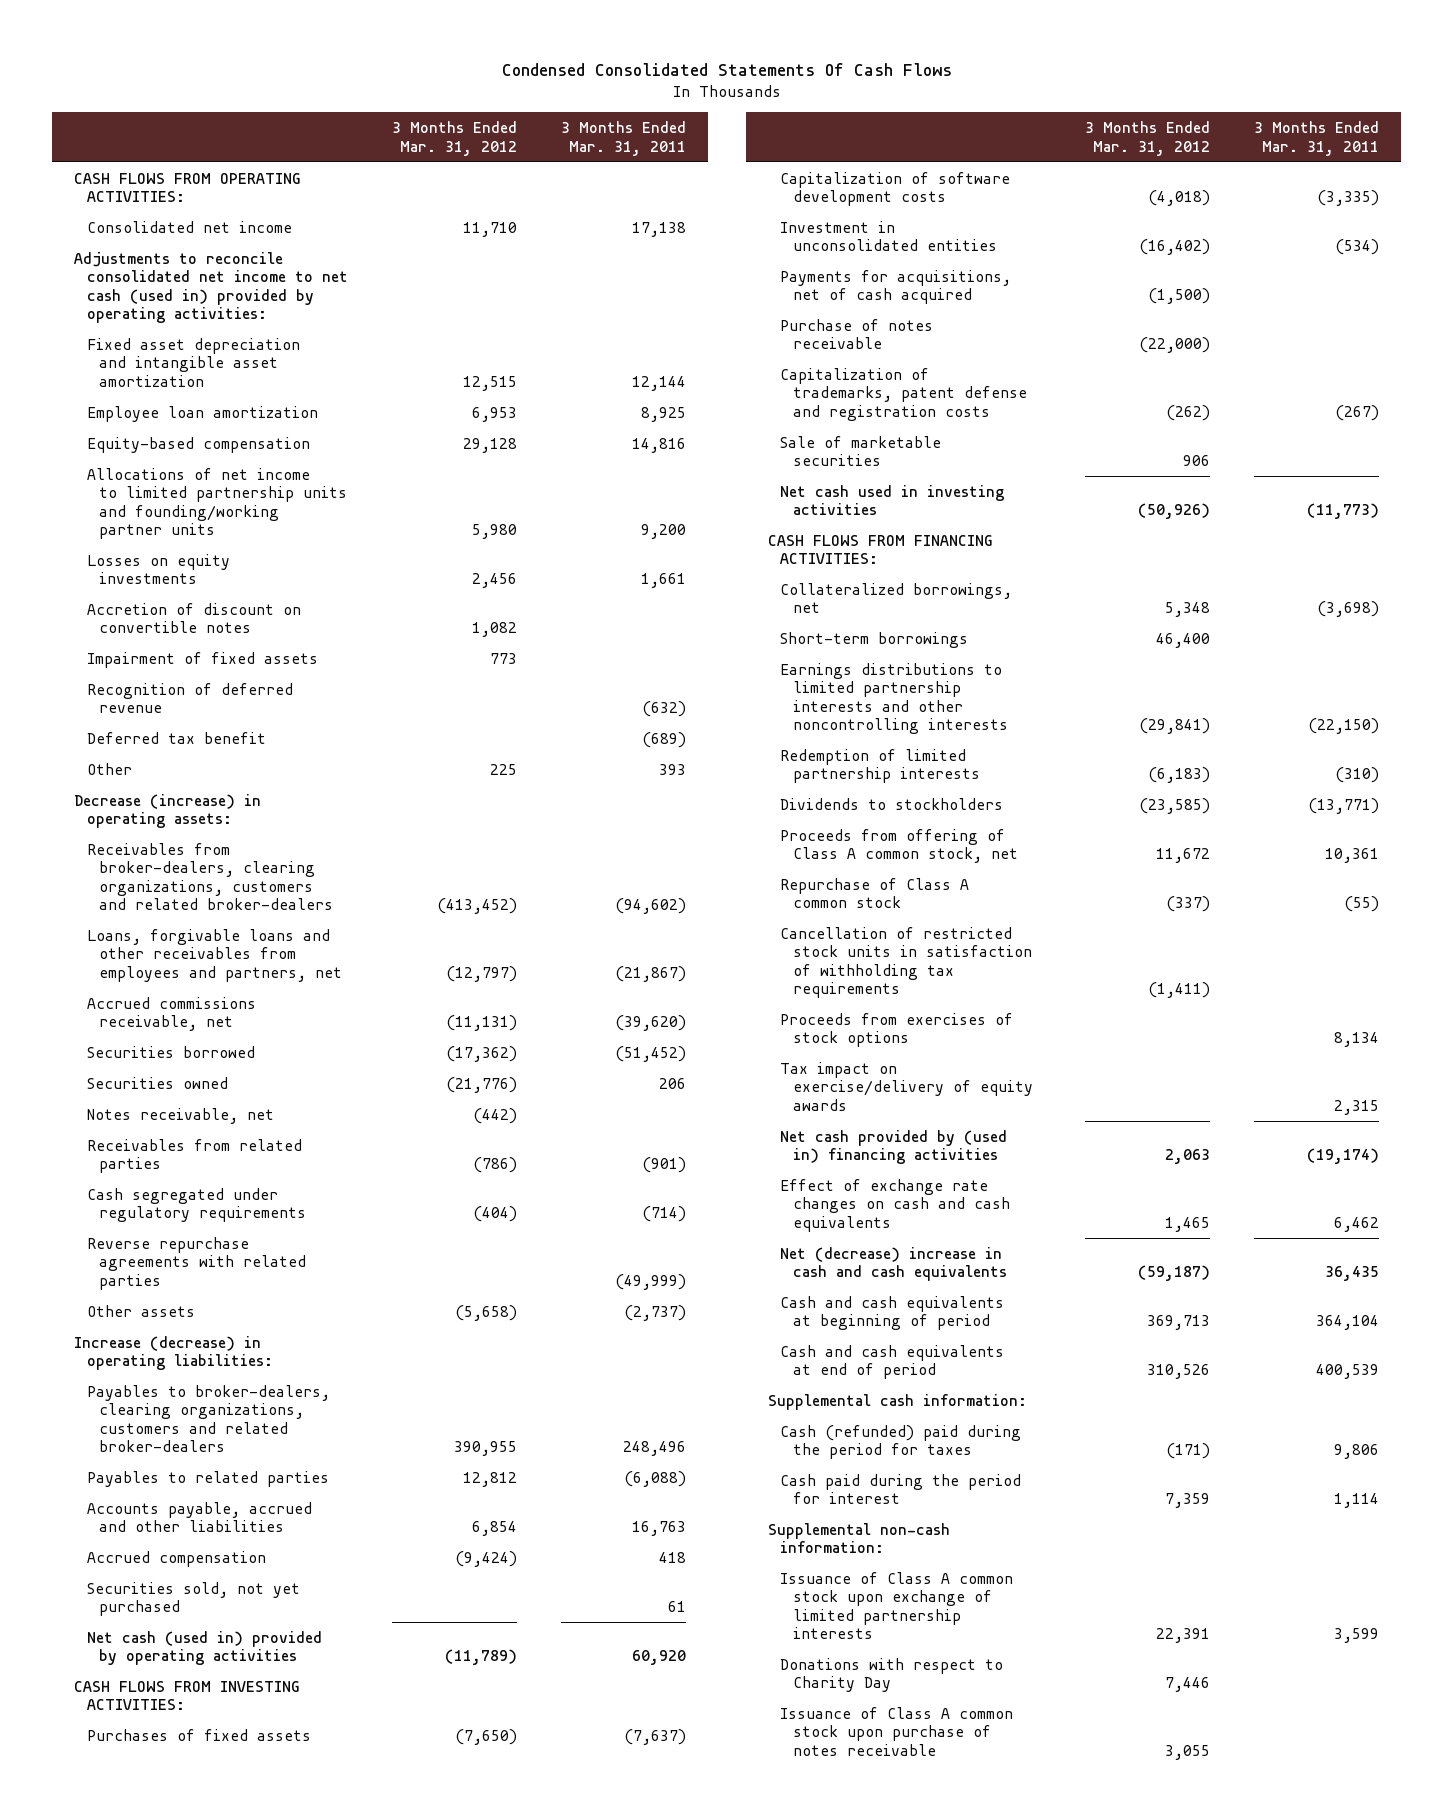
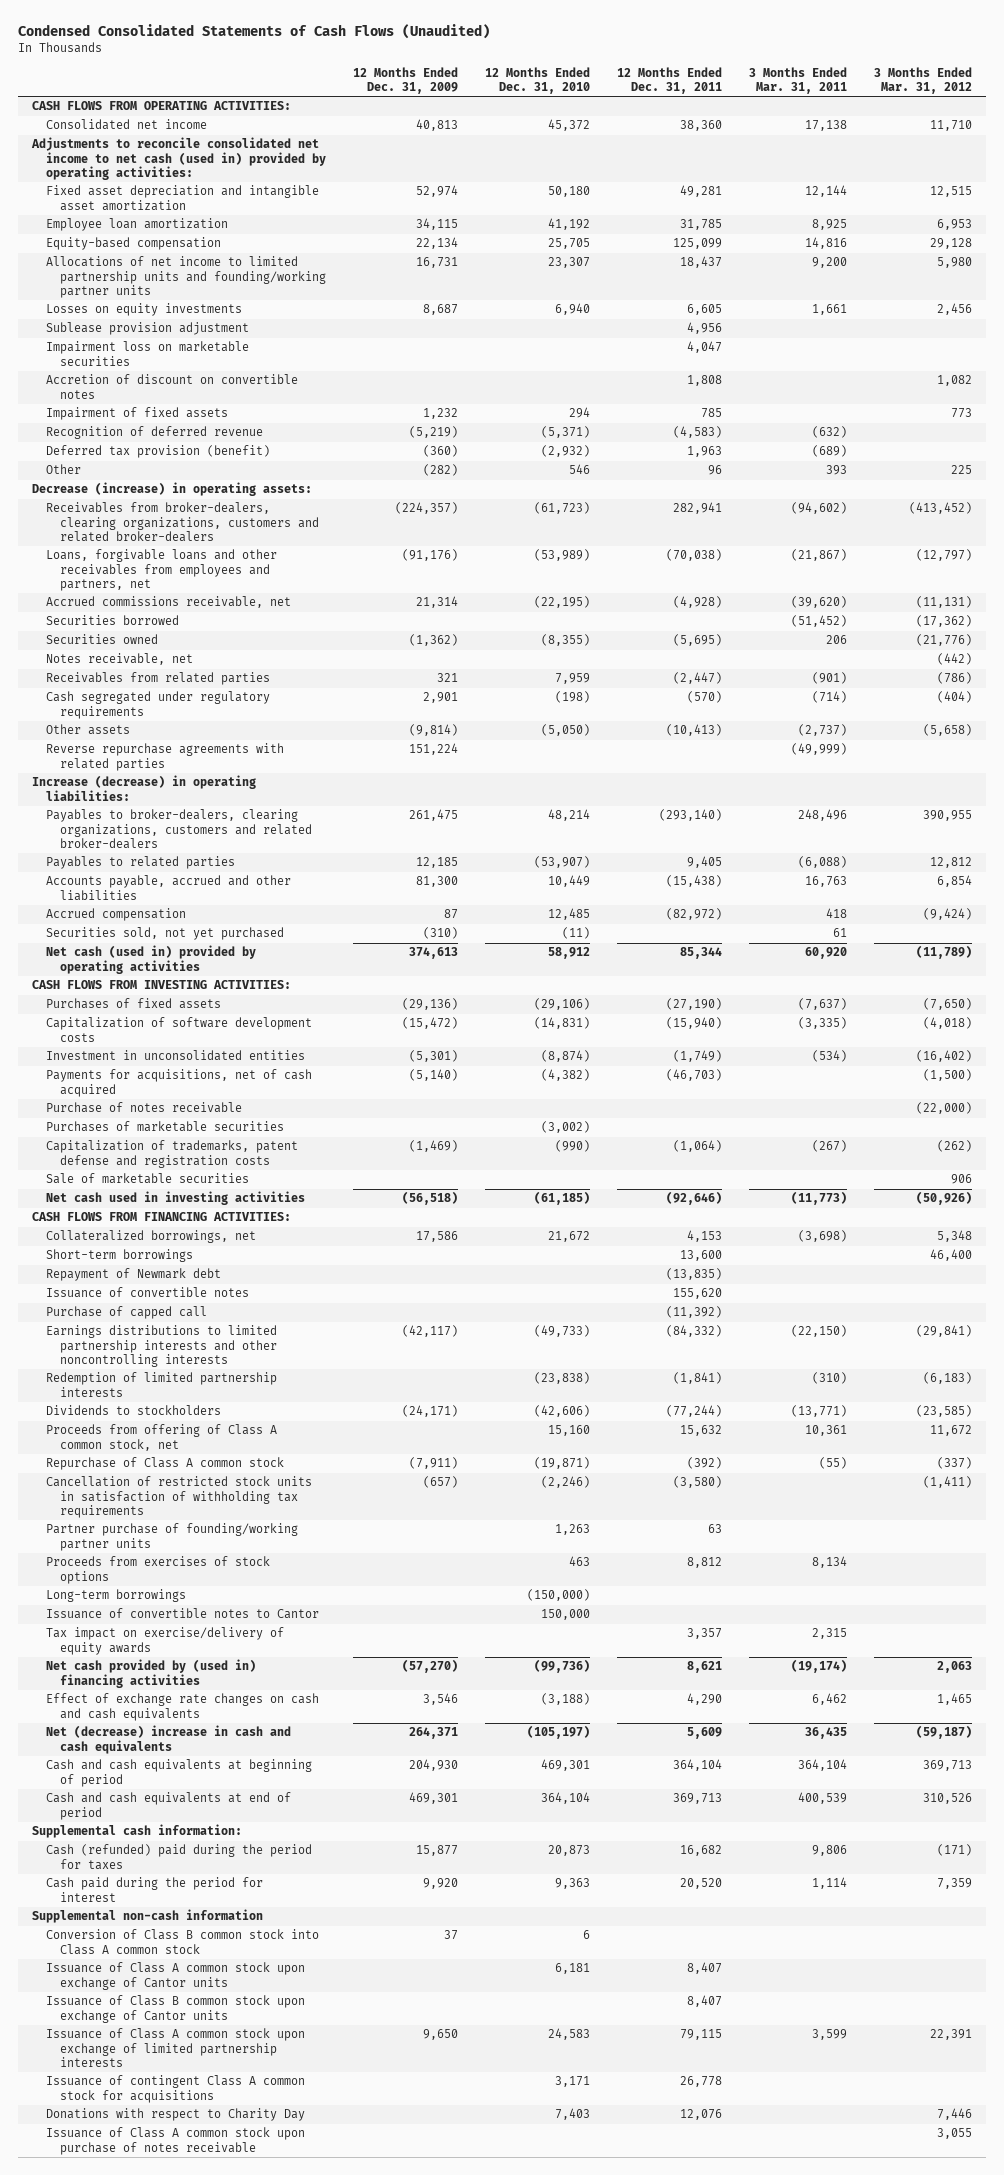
[501,63,952,77] Condensed Consolidated Statements Of Cash Flows -> [17,24,490,40] Condensed Consolidated Statements of Cash Flows (Unaudited)
none -> [352,67,458,95] 12 Months Ended Dec. 31, 2009
none -> [484,67,590,95] 12 Months Ended Dec. 31, 2010
none -> [617,67,723,95] 12 Months Ended Dec. 31, 2011
none -> [45,322,249,336] Sublease provision adjustment
none -> [45,341,249,366] Impairment loss on marketable securities
[86,731,266,744] Deferred tax benefit -> [45,445,270,459] Deferred tax provision (benefit)
[86,1236,307,1290] Reverse repurchase agreements with related parties -> [45,743,284,771] Reverse repurchase agreements with related parties
none -> [45,1121,284,1133] Purchases of marketable securities
none -> [45,1268,221,1282] Repayment of Newmark debt
none -> [45,1287,249,1299] Issuance of convertible notes
none -> [45,1306,207,1320] Purchase of capped call
none -> [45,1523,298,1551] Partner purchase of founding/working partner units
none -> [45,1589,186,1603] Long-term borrowings
none -> [45,1608,319,1620] Issuance of convertible notes to Cantor
[768,1522,951,1554] Supplemental non-cash information: -> [31,1909,263,1924] Supplemental non-cash information
none -> [45,1929,319,1955] Conversion of Class B common stock into Class A common stock
none -> [45,1962,305,1990] Issuance of Class A common stock upon exchange of Cantor units
none -> [45,1995,305,2023] Issuance of Class B common stock upon exchange of Cantor units
none -> [45,2075,305,2103] Issuance of contingent Class A common stock for acquisitions

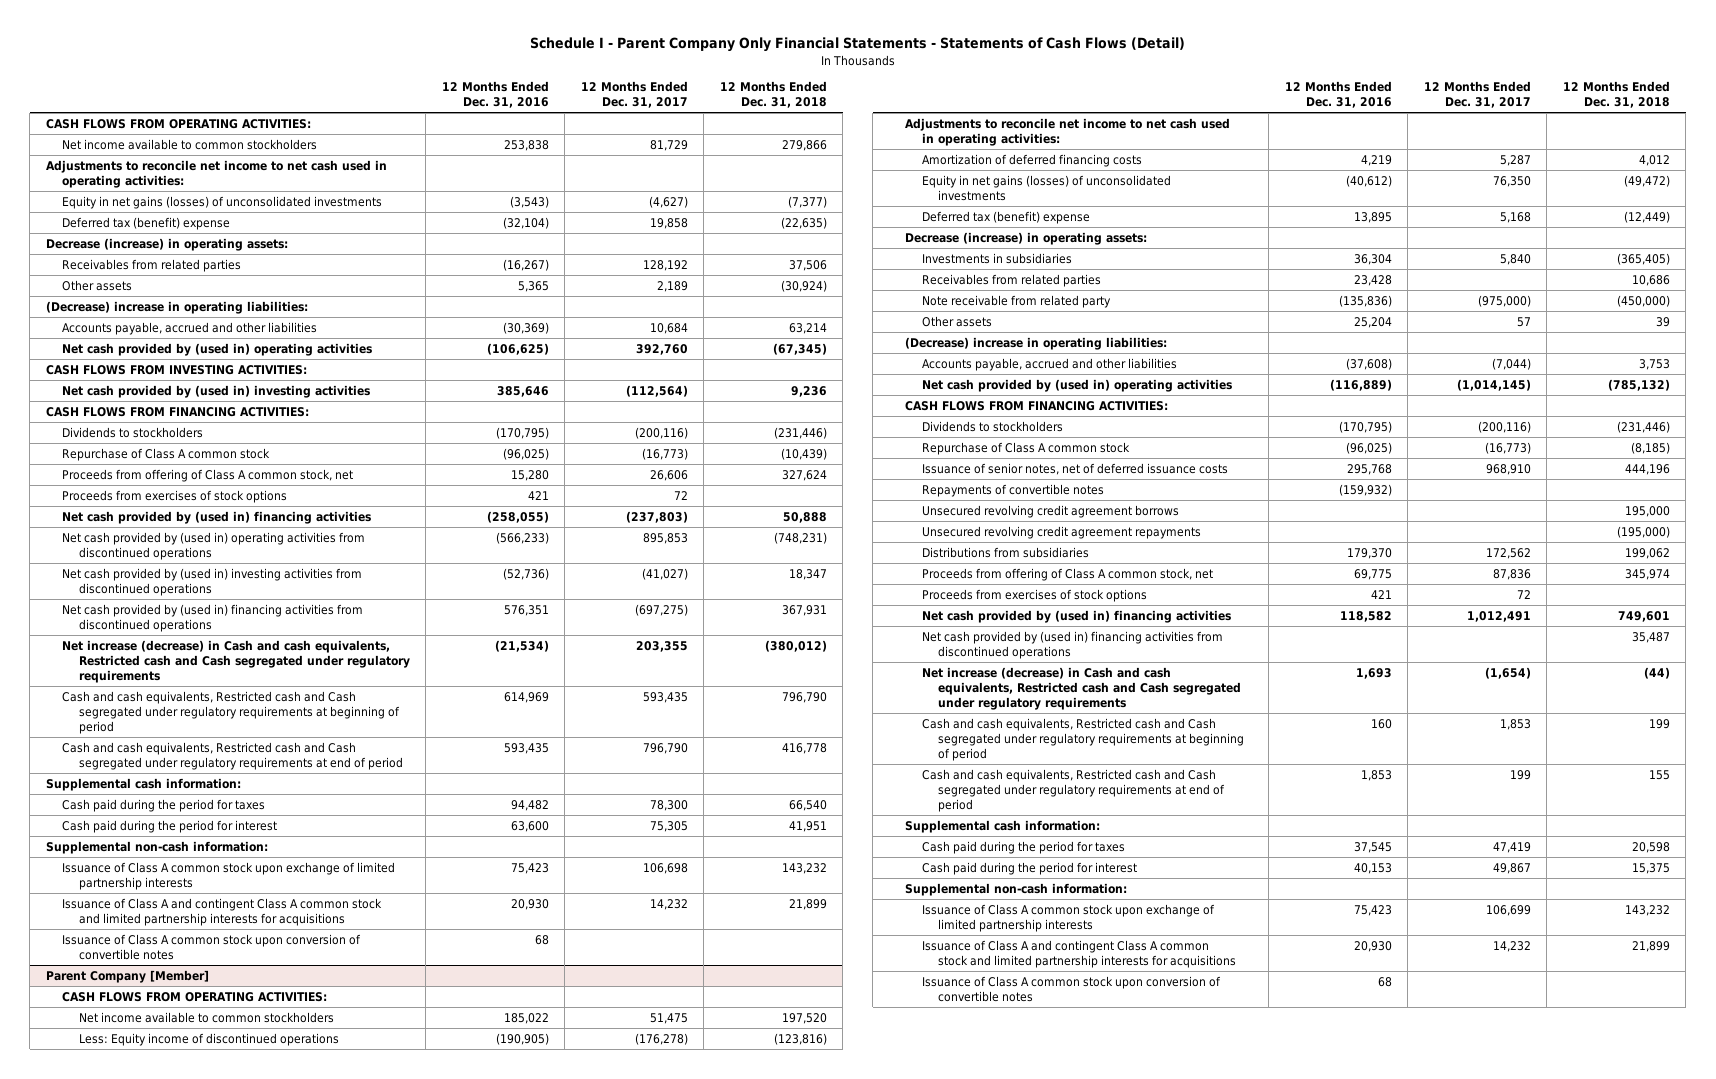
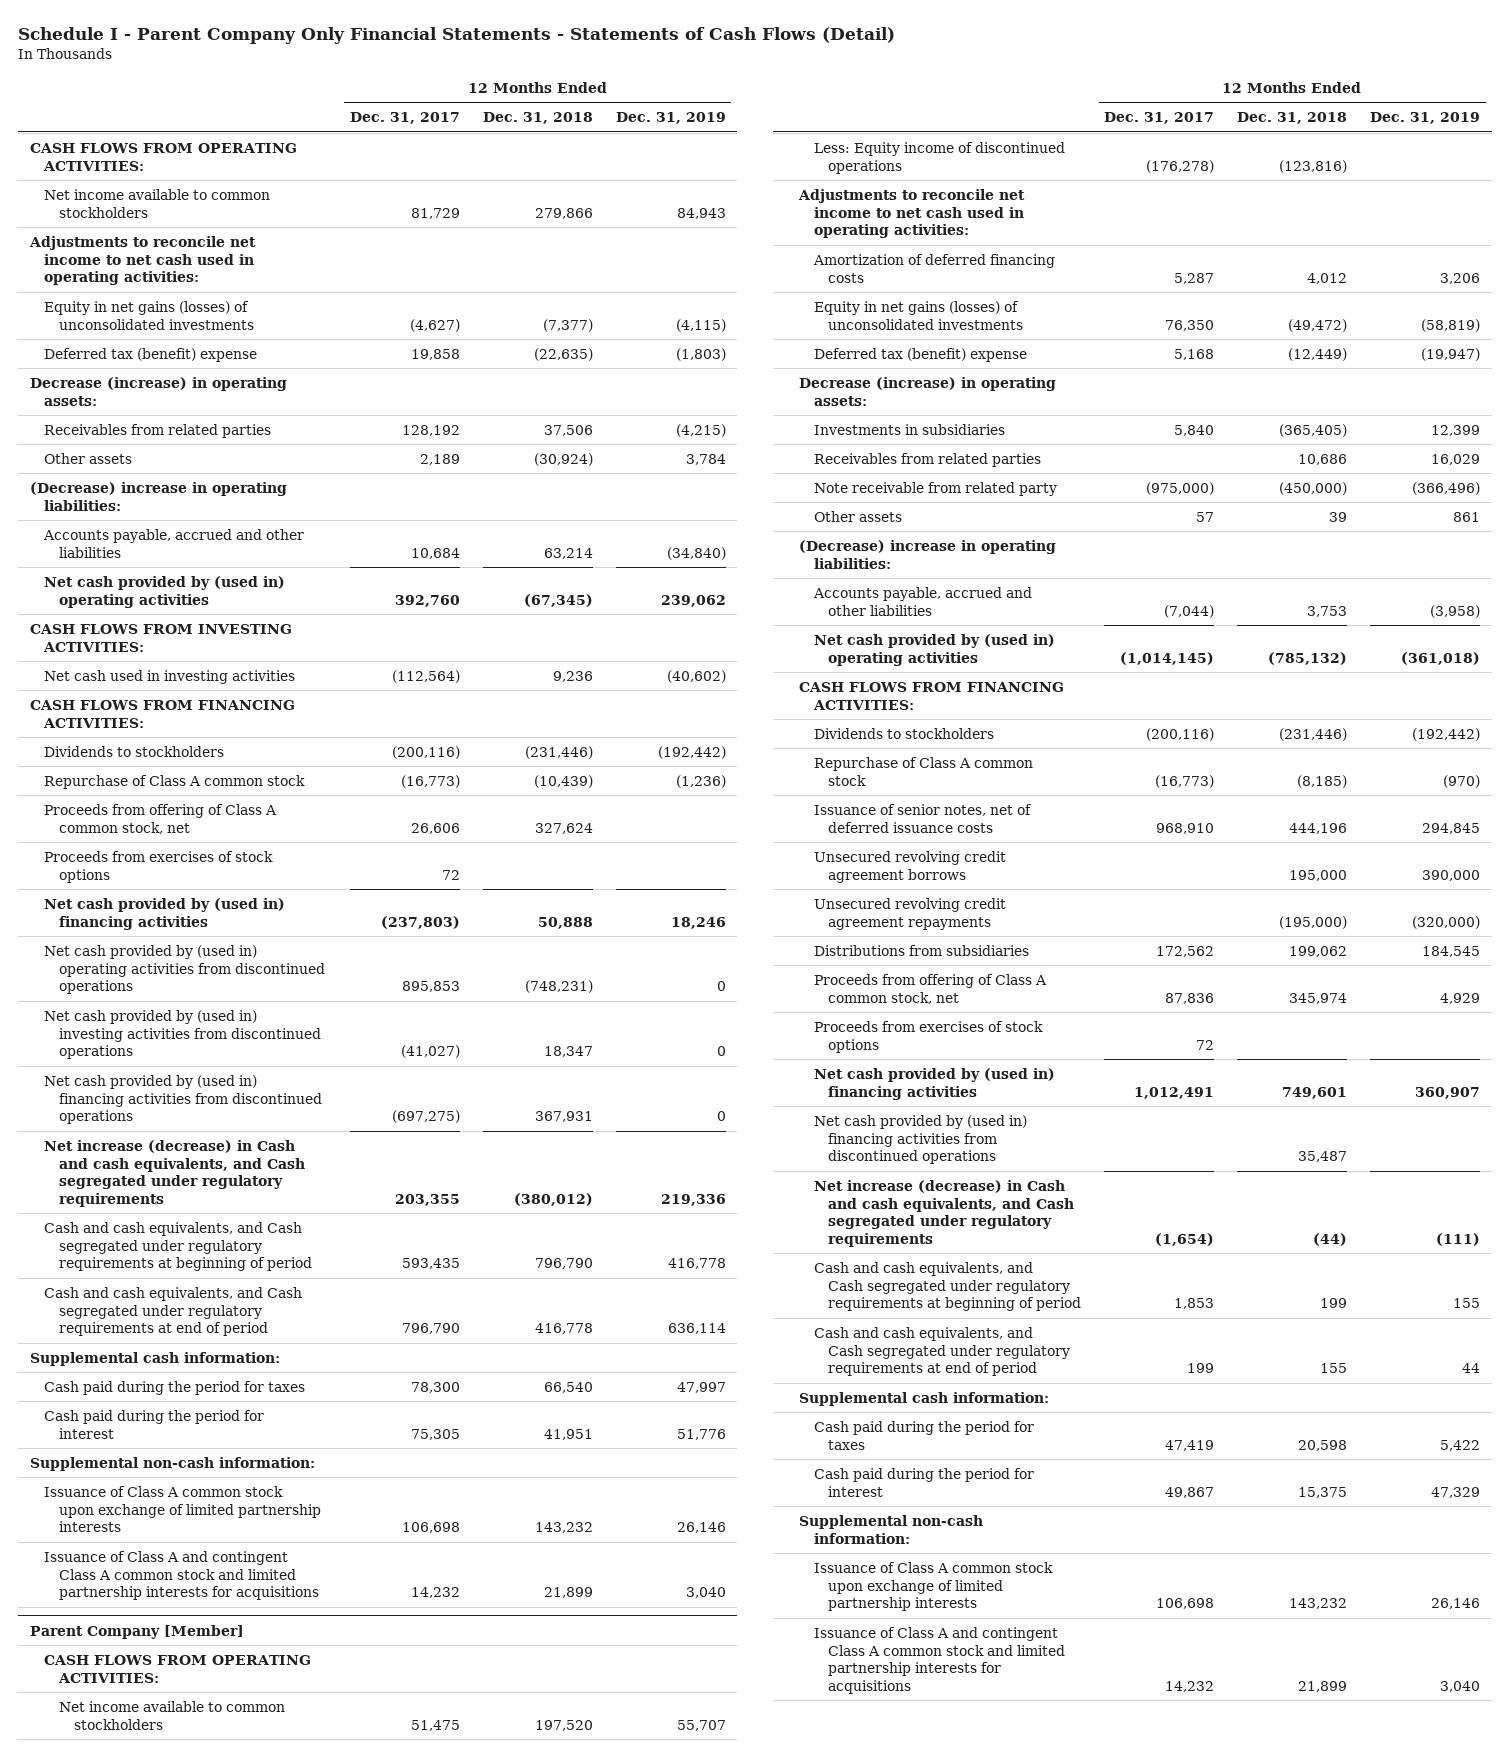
[441,81,549,109] 12 Months Ended Dec. 31, 2016 -> none
none -> [615,112,726,125] Dec. 31, 2019
[62,384,371,398] Net cash provided by (used in) investing activities -> [44,669,296,684] Net cash used in investing activities
[62,639,410,683] Net increase (decrease) in Cash and cash equivalents, Restricted cash and Cash segregated under regulatory requirements -> [44,1139,306,1208] Net increase (decrease) in Cash and cash equivalents, and Cash segregated under regulatory requirements
[62,690,400,734] Cash and cash equivalents, Restricted cash and Cash segregated under regulatory requirements at beginning of period -> [44,1221,313,1272] Cash and cash equivalents, and Cash segregated under regulatory requirements at beginning of period
[62,741,403,770] Cash and cash equivalents, Restricted cash and Cash segregated under regulatory requirements at end of period -> [44,1286,303,1337] Cash and cash equivalents, and Cash segregated under regulatory requirements at end of period
[62,933,362,960] Issuance of Class A common stock upon conversion of convertible notes -> none
[921,483,1104,497] Repayments of convertible notes -> none
[921,666,1242,710] Net increase (decrease) in Cash and cash equivalents, Restricted cash and Cash segregated under regulatory requirements -> [813,1179,1075,1248] Net increase (decrease) in Cash and cash equivalents, and Cash segregated under regulatory requirements
[921,717,1245,761] Cash and cash equivalents, Restricted cash and Cash segregated under regulatory requirements at beginning of period -> [813,1261,1082,1312] Cash and cash equivalents, and Cash segregated under regulatory requirements at beginning of period
[921,768,1226,812] Cash and cash equivalents, Restricted cash and Cash segregated under regulatory requirements at end of period -> [813,1326,1071,1377] Cash and cash equivalents, and Cash segregated under regulatory requirements at end of period
[1485,904,1531,916] 106,699 -> [1156,1598,1215,1610] 106,698
[921,975,1221,1002] Issuance of Class A common stock upon conversion of convertible notes -> none

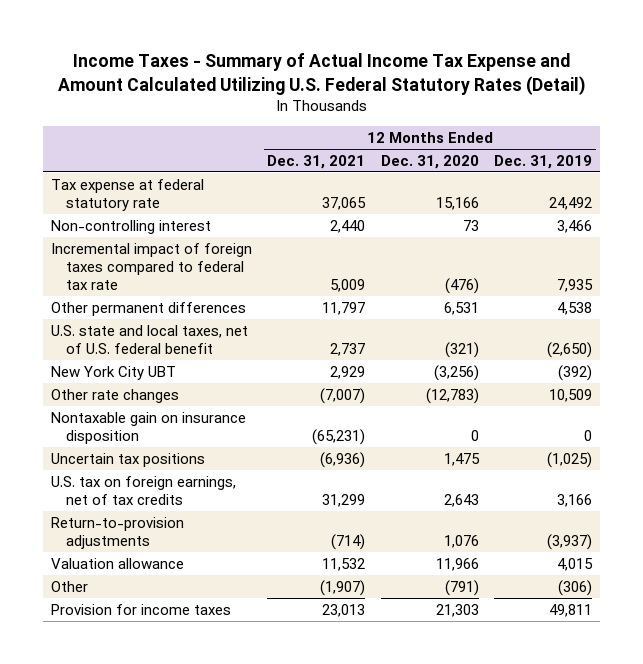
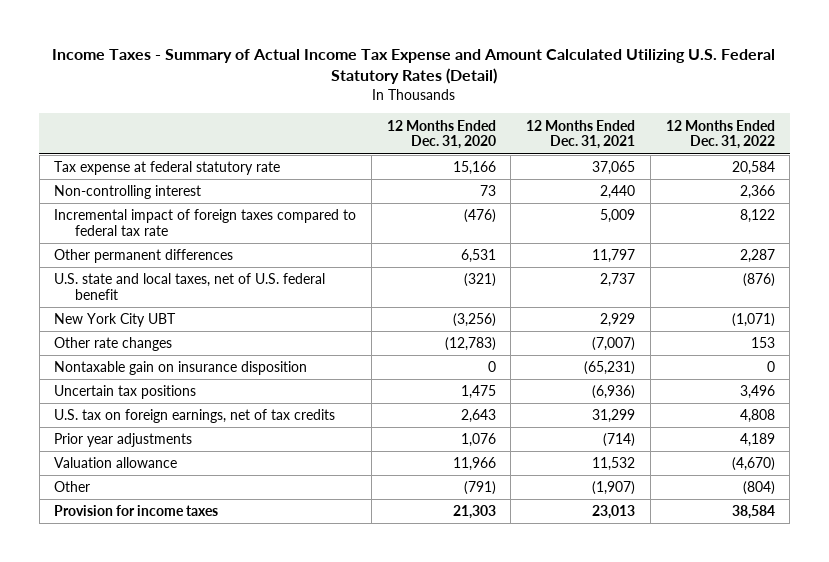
[494,154,593,169] Dec. 31, 2019 -> none
none -> [665,119,775,150] 12 Months Ended Dec. 31, 2022
[51,516,185,550] Return-to-provision adjustments -> [54,433,193,448] Prior year adjustments

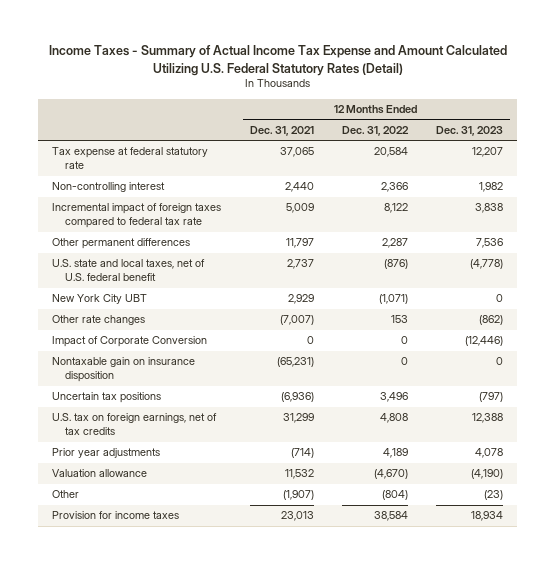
[386,119,496,150] 12 Months Ended Dec. 31, 2020 -> none
none -> [436,125,504,136] Dec. 31, 2023
none -> [52,336,208,348] Impact of Corporate Conversion

